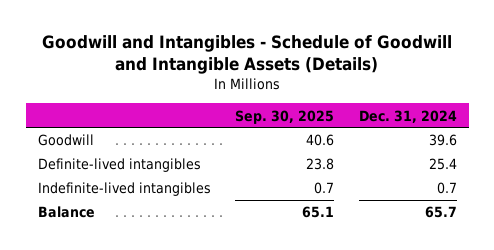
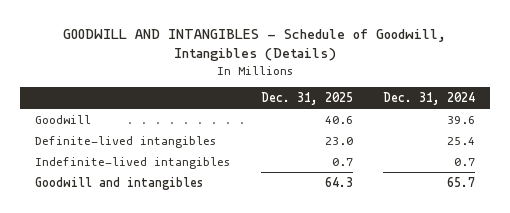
[42,34,453,74] Goodwill and Intangibles - Schedule of Goodwill and Intangible Assets (Details) -> [63,29,447,62] GOODWILL AND INTANGIBLES - Schedule of Goodwill, Intangibles (Details)
[235,109,335,124] Sep. 30, 2025 -> none
none -> [260,92,353,106] Dec. 31, 2025
[37,206,95,219] Balance -> [35,176,204,190] Goodwill and intangibles

